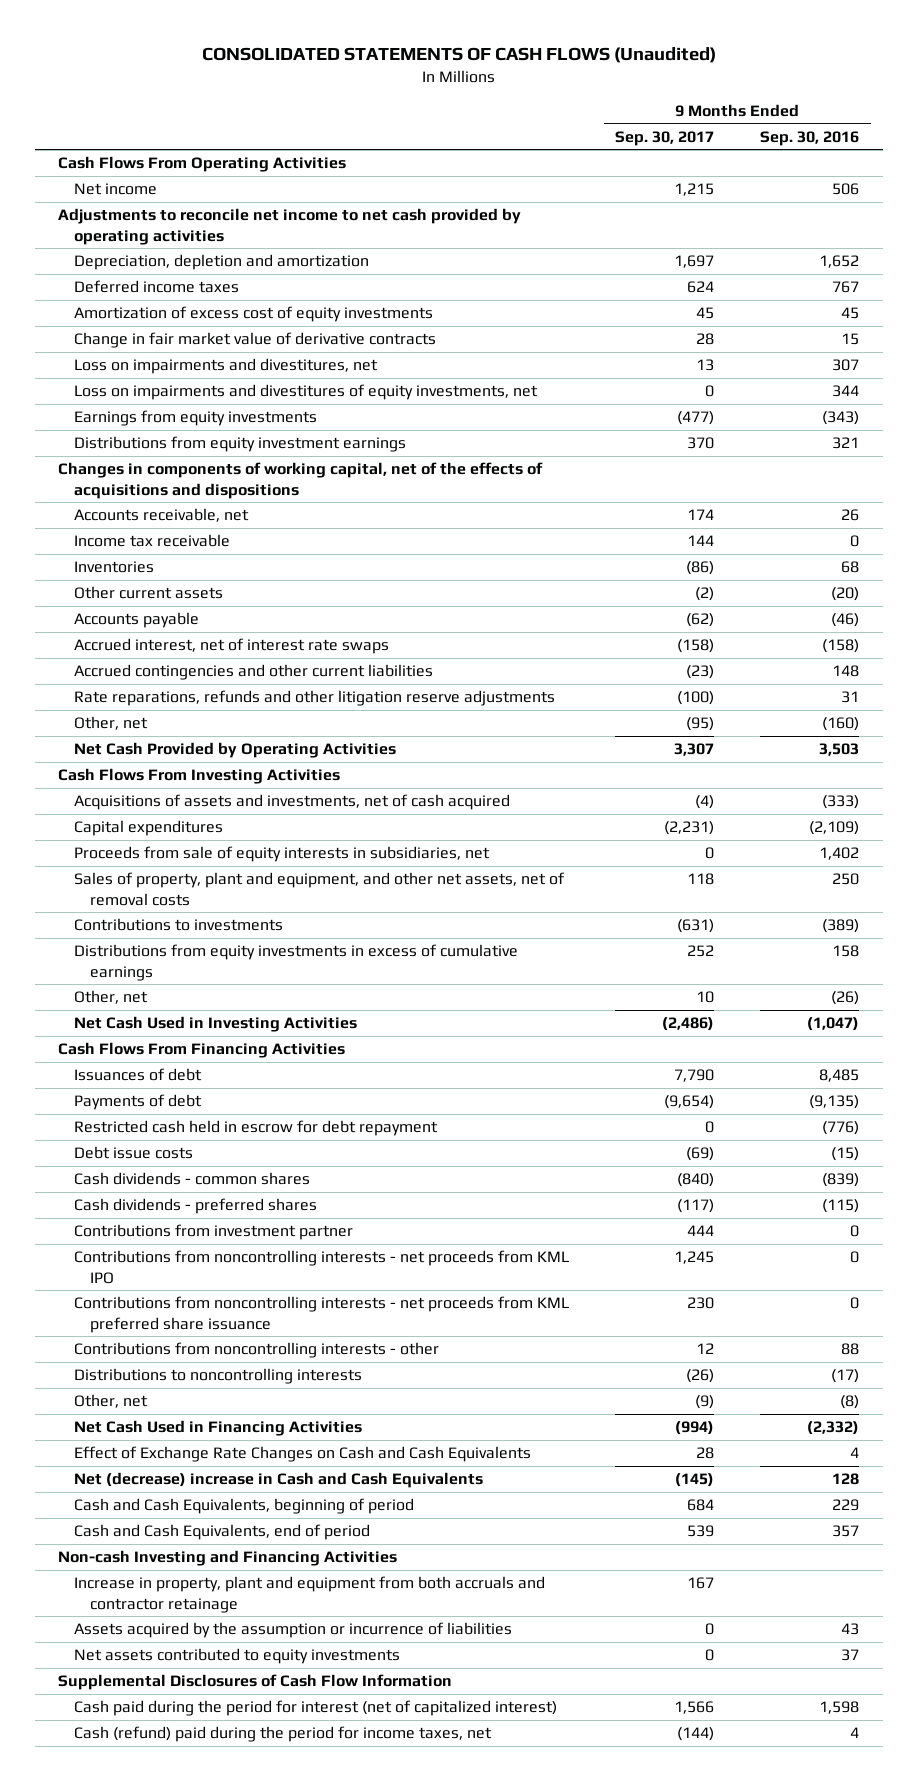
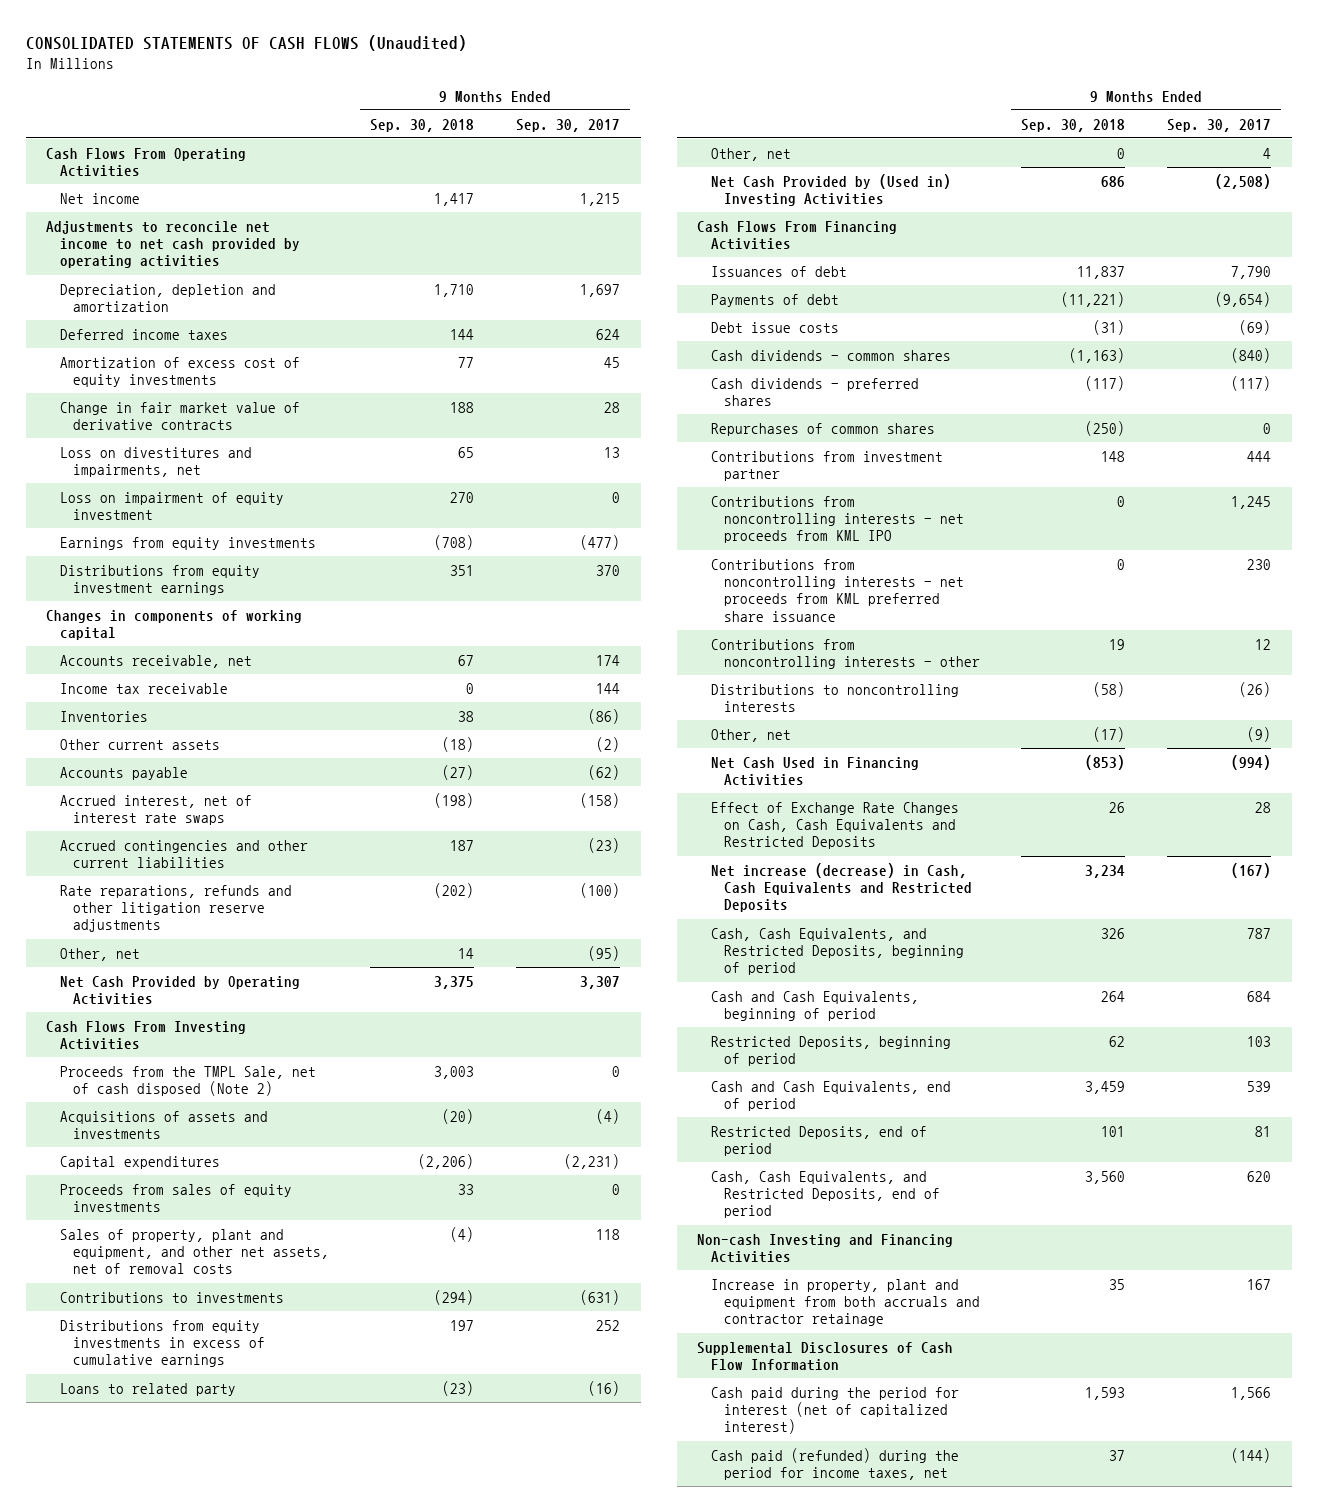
[760,130,860,146] Sep. 30, 2016 -> none
none -> [370,118,475,132] Sep. 30, 2018
[74,358,379,375] Loss on impairments and divestitures, net -> [59,446,252,478] Loss on divestitures and impairments, net
[74,384,539,401] Loss on impairments and divestitures of equity investments, net -> [59,491,284,521] Loss on impairment of equity investment
[58,462,544,499] Changes in components of working capital, net of the effects of acquisitions and dispositions -> [46,609,303,641] Changes in components of working capital
none -> [59,1065,316,1097] Proceeds from the TMPL Sale, net of cash disposed (Note 2)
[74,794,511,811] Acquisitions of assets and investments, net of cash acquired -> [59,1110,268,1140] Acquisitions of assets and investments
[74,846,491,863] Proceeds from sale of equity interests in subsidiaries, net -> none
none -> [59,1183,292,1213] Proceeds from sales of equity investments
none -> [59,1382,236,1396] Loans to related party
[696,991,715,1004] 10 -> [1262,147,1271,159] 4
[74,1016,358,1033] Net Cash Used in Investing Activities -> [710,173,951,207] Net Cash Provided by (Used in) Investing Activities
[662,1017,715,1032] (2,486) -> [1214,173,1271,189] (2,508)
[74,1120,439,1137] Restricted cash held in escrow for debt repayment -> none
none -> [710,422,935,436] Repurchases of common shares
[74,1446,532,1463] Effect of Exchange Rate Changes on Cash and Cash Equivalents -> [710,801,959,850] Effect of Exchange Rate Changes on Cash, Cash Equivalents and Restricted Deposits
[74,1472,484,1489] Net (decrease) increase in Cash and Cash Equivalents -> [710,862,973,913] Net increase (decrease) in Cash, Cash Equivalents and Restricted Deposits
[675,1473,715,1488] (145) -> [1230,862,1271,878] (167)
none -> [710,927,965,976] Cash, Cash Equivalents, and Restricted Deposits, beginning of period
none -> [710,1035,951,1067] Restricted Deposits, beginning of period
none -> [710,1125,927,1157] Restricted Deposits, end of period
none -> [710,1170,941,1219] Cash, Cash Equivalents, and Restricted Deposits, end of period
[74,1622,513,1639] Assets acquired by the assumption or incurrence of liabilities -> none
[74,1648,401,1665] Net assets contributed to equity investments -> none
[74,1726,493,1743] Cash (refund) paid during the period for income taxes, net -> [710,1447,959,1481] Cash paid (refunded) during the period for income taxes, net

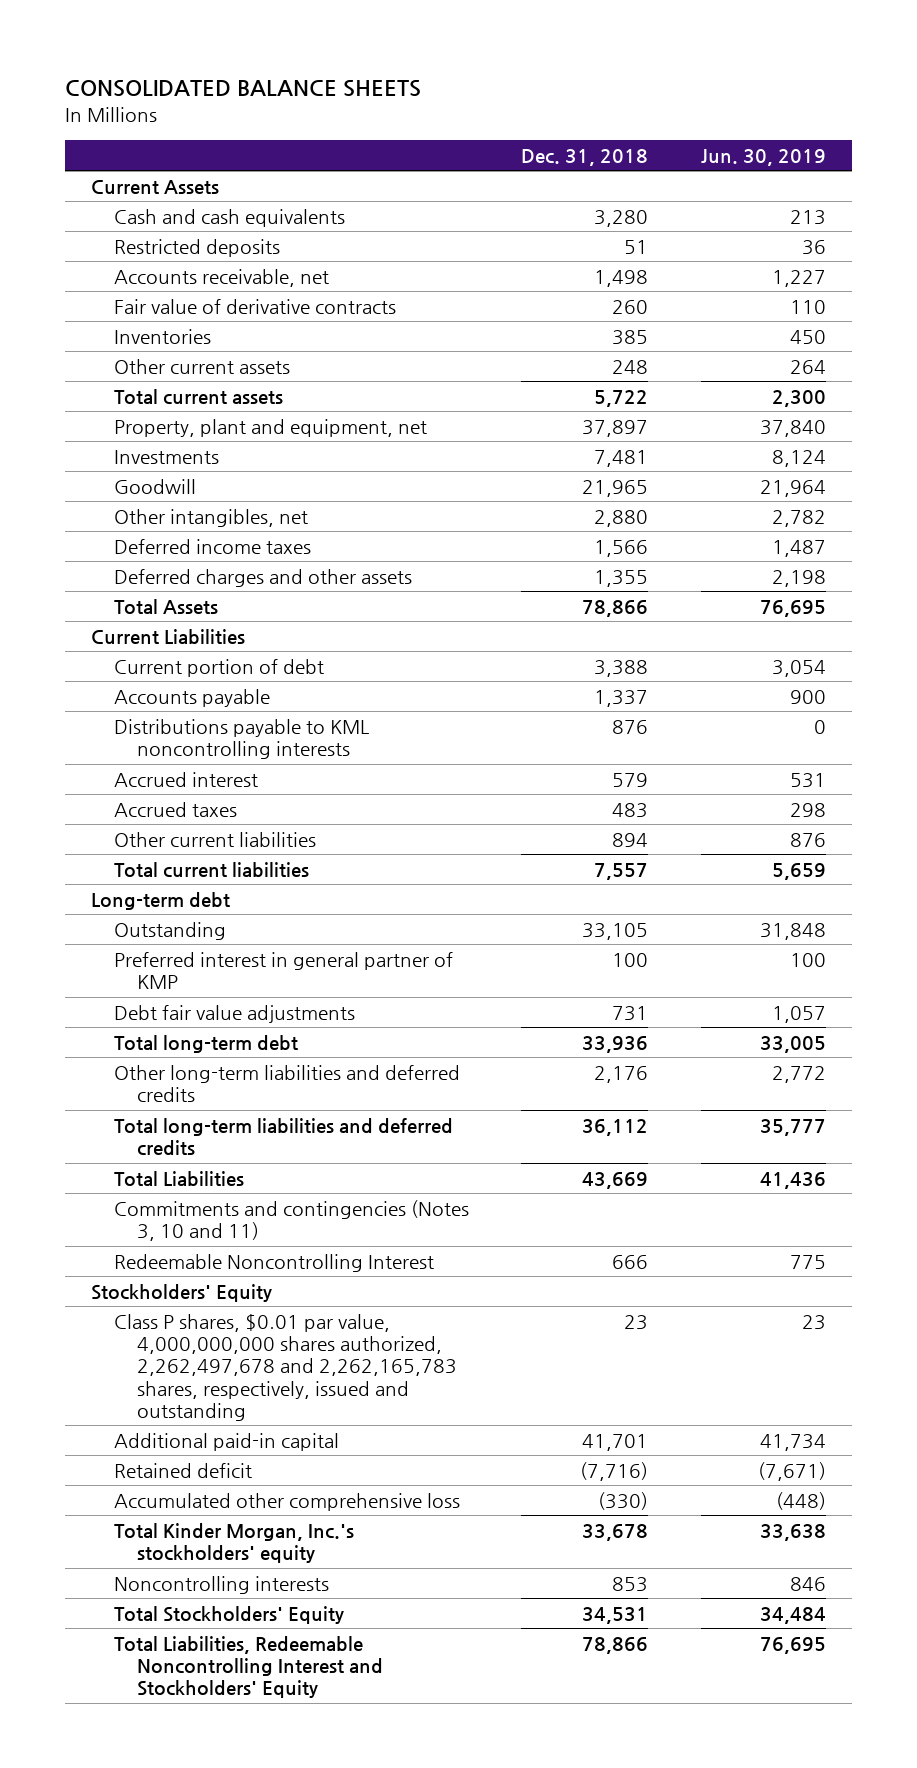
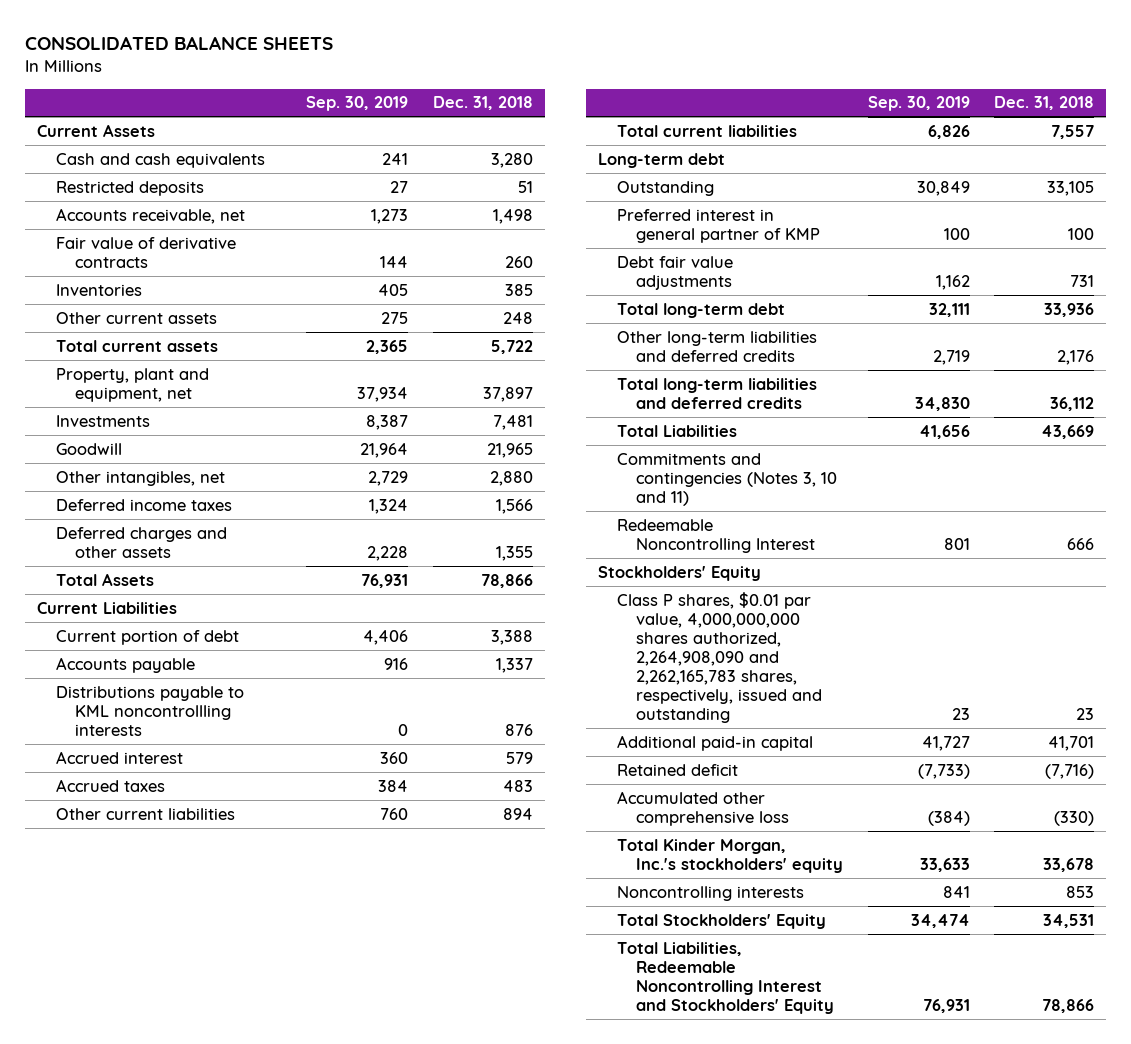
[700,148,826,166] Jun. 30, 2019 -> none
none -> [306,96,409,112] Sep. 30, 2019
[113,718,369,760] Distributions payable to KML noncontrolling interests -> [55,685,244,736] Distributions payable to KML noncontrollling interests
[113,1313,457,1421] Class P shares, $0.01 par value, 4,000,000,000 shares authorized, 2,262,497,678 and 2,262,165,783 shares, respectively, issued and outstanding -> [617,591,823,723] Class P shares, $0.01 par value, 4,000,000,000 shares authorized, 2,264,908,090 and 2,262,165,783 shares, respectively, issued and outstanding

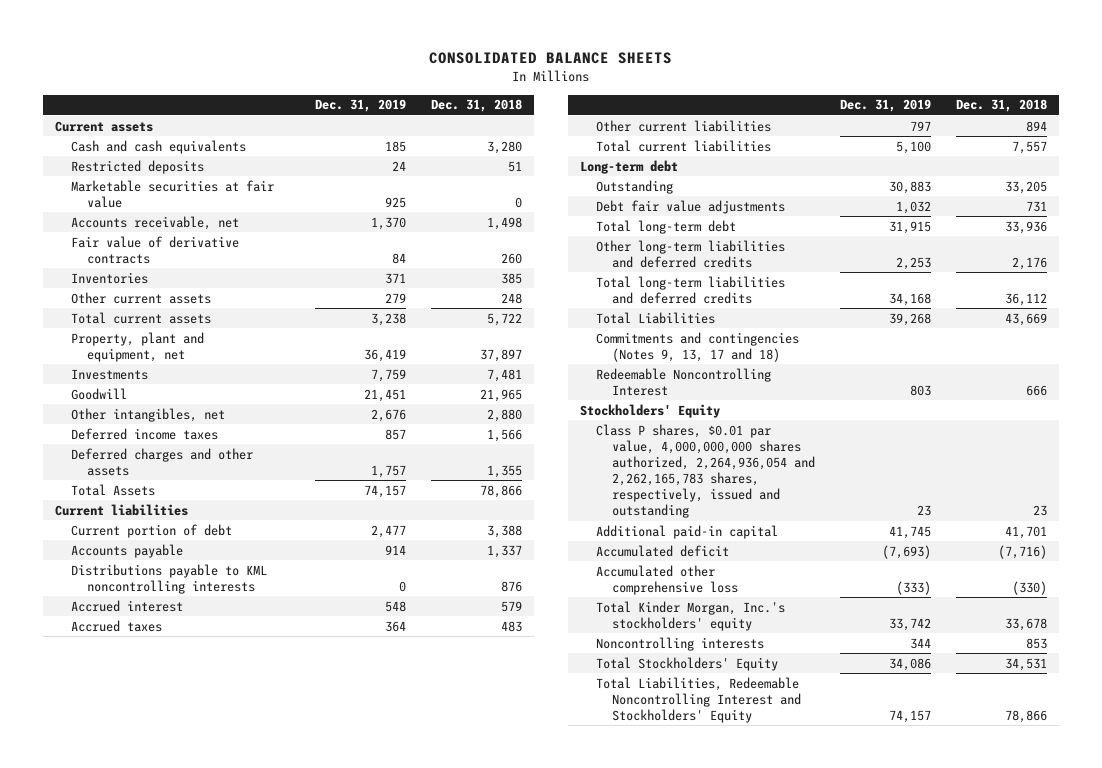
[306,96,409,112] Sep. 30, 2019 -> none
none -> [315,99,407,113] Dec. 31, 2019
[36,123,155,137] Current Assets -> [55,120,154,132] Current assets
none -> [71,179,275,208] Marketable securities at fair value
[36,601,177,614] Current Liabilities -> [55,503,189,516] Current liabilities
[55,685,244,736] Distributions payable to KML noncontrollling interests -> [71,563,268,594] Distributions payable to KML noncontrolling interests
[617,208,821,243] Preferred interest in general partner of KMP -> none
[1047,180,1095,196] 33,105 -> [1004,180,1047,194] 33,205
[617,452,838,506] Commitments and contingencies (Notes 3, 10 and 11) -> [595,331,799,362] Commitments and contingencies (Notes 9, 13, 17 and 18)
[617,591,823,723] Class P shares, $0.01 par value, 4,000,000,000 shares authorized, 2,264,908,090 and 2,262,165,783 shares, respectively, issued and outstanding -> [595,423,815,519] Class P shares, $0.01 par value, 4,000,000,000 shares authorized, 2,264,936,054 and 2,262,165,783 shares, respectively, issued and outstanding
[617,763,739,776] Retained deficit -> [595,544,729,557] Accumulated deficit

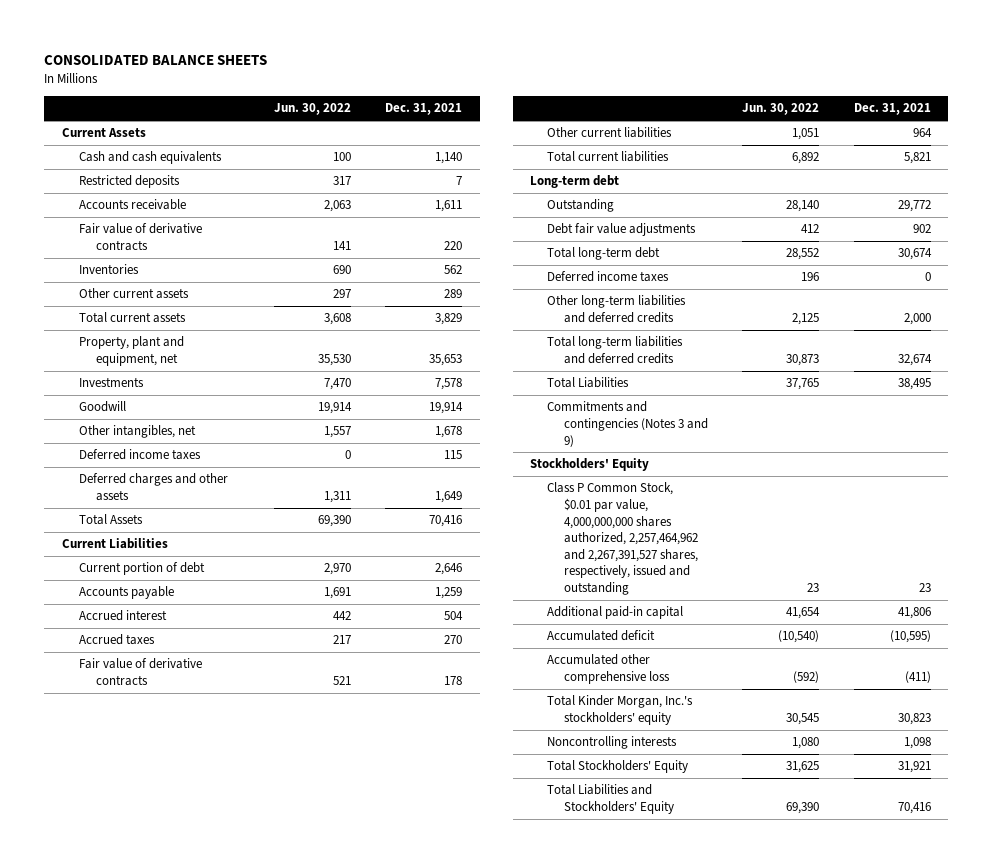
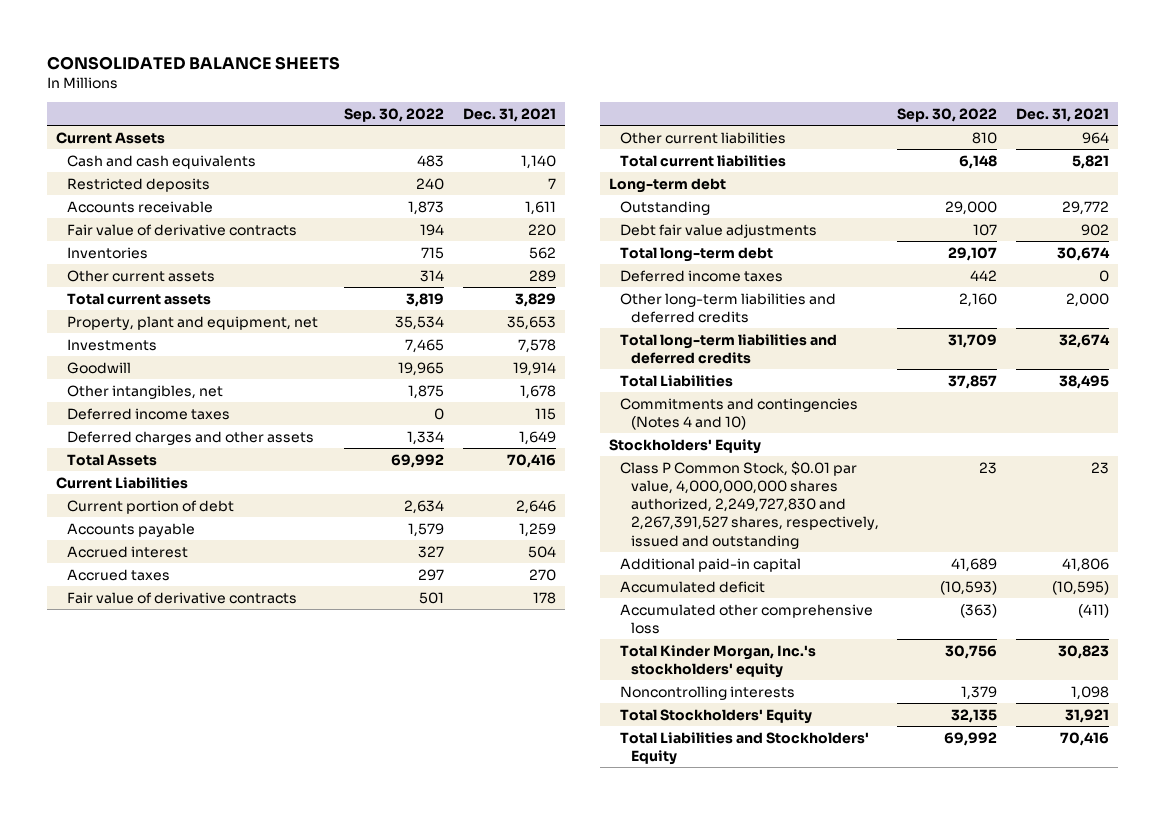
[274,103,352,116] Jun. 30, 2022 -> none
none -> [344,107,445,122] Sep. 30, 2022
[546,401,708,447] Commitments and contingencies (Notes 3 and 9) -> [619,397,858,430] Commitments and contingencies (Notes 4 and 10)
[546,482,698,596] Class P Common Stock, $0.01 par value, 4,000,000,000 shares authorized, 2,257,464,962 and 2,267,391,527 shares, respectively, issued and outstanding -> [619,460,879,549] Class P Common Stock, $0.01 par value, 4,000,000,000 shares authorized, 2,249,727,830 and 2,267,391,527 shares, respectively, issued and outstanding

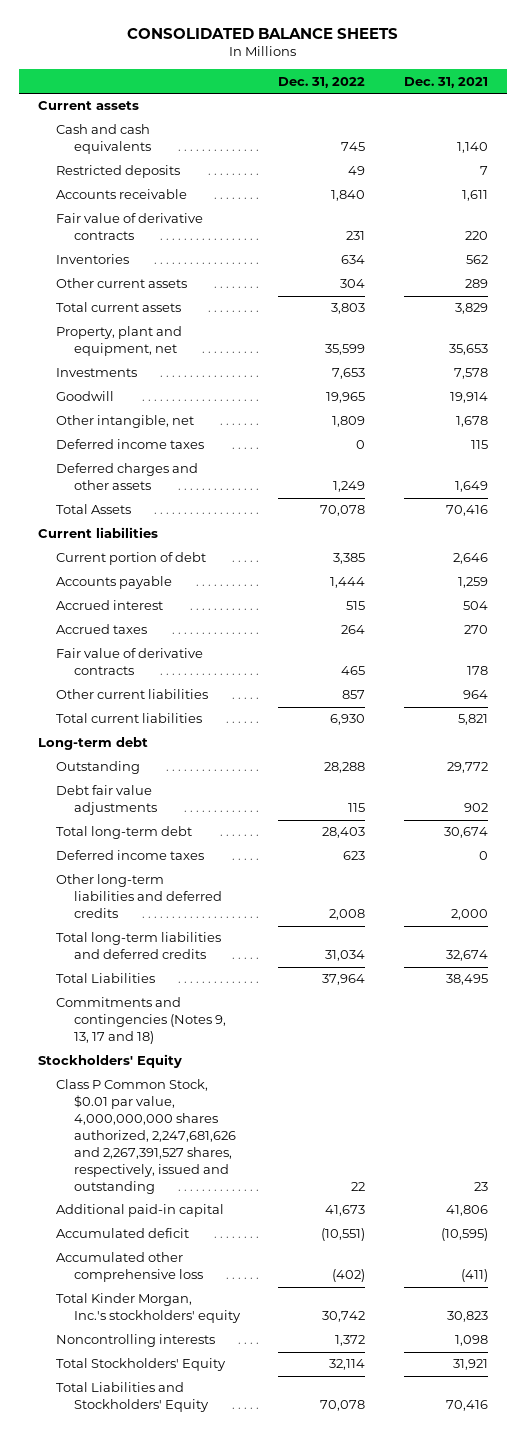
[344,107,445,122] Sep. 30, 2022 -> none
none -> [278,76,366,88] Dec. 31, 2022
[56,131,166,144] Current Assets -> [37,101,139,111] Current assets
[66,384,223,399] Other intangibles, net -> [55,415,194,429] Other intangible, net
[56,476,189,489] Current Liabilities -> [37,527,158,539] Current liabilities
[619,397,858,430] Commitments and contingencies (Notes 4 and 10) -> [55,997,226,1045] Commitments and contingencies (Notes 9, 13, 17 and 18)
[619,460,879,549] Class P Common Stock, $0.01 par value, 4,000,000,000 shares authorized, 2,249,727,830 and 2,267,391,527 shares, respectively, issued and outstanding -> [55,1079,236,1194] Class P Common Stock, $0.01 par value, 4,000,000,000 shares authorized, 2,247,681,626 and 2,267,391,527 shares, respectively, issued and outstanding

